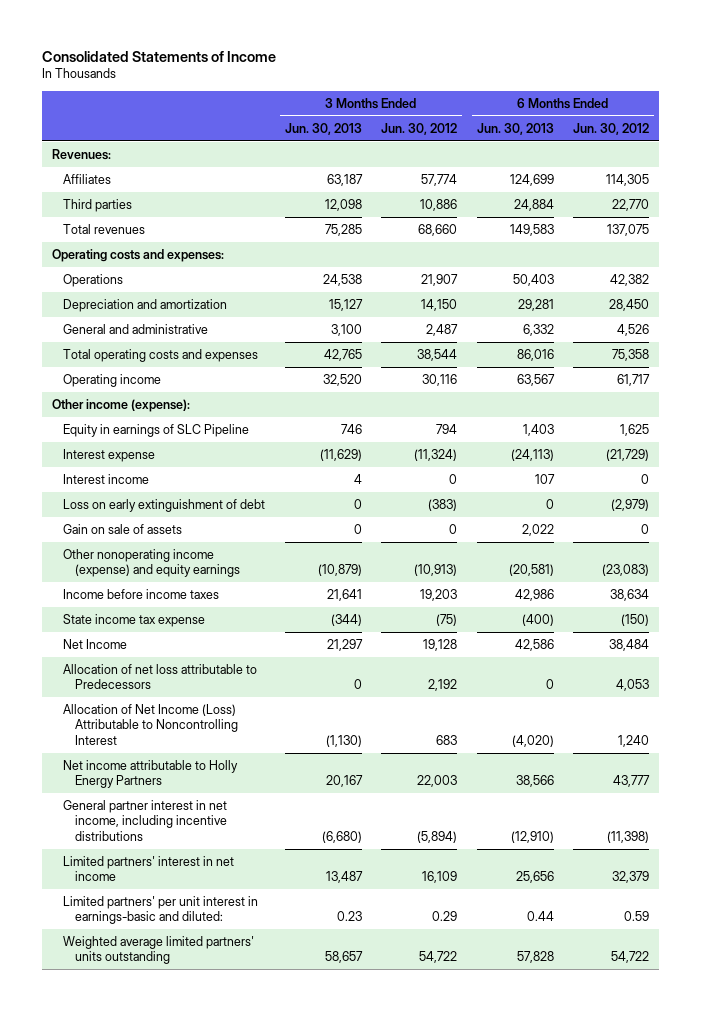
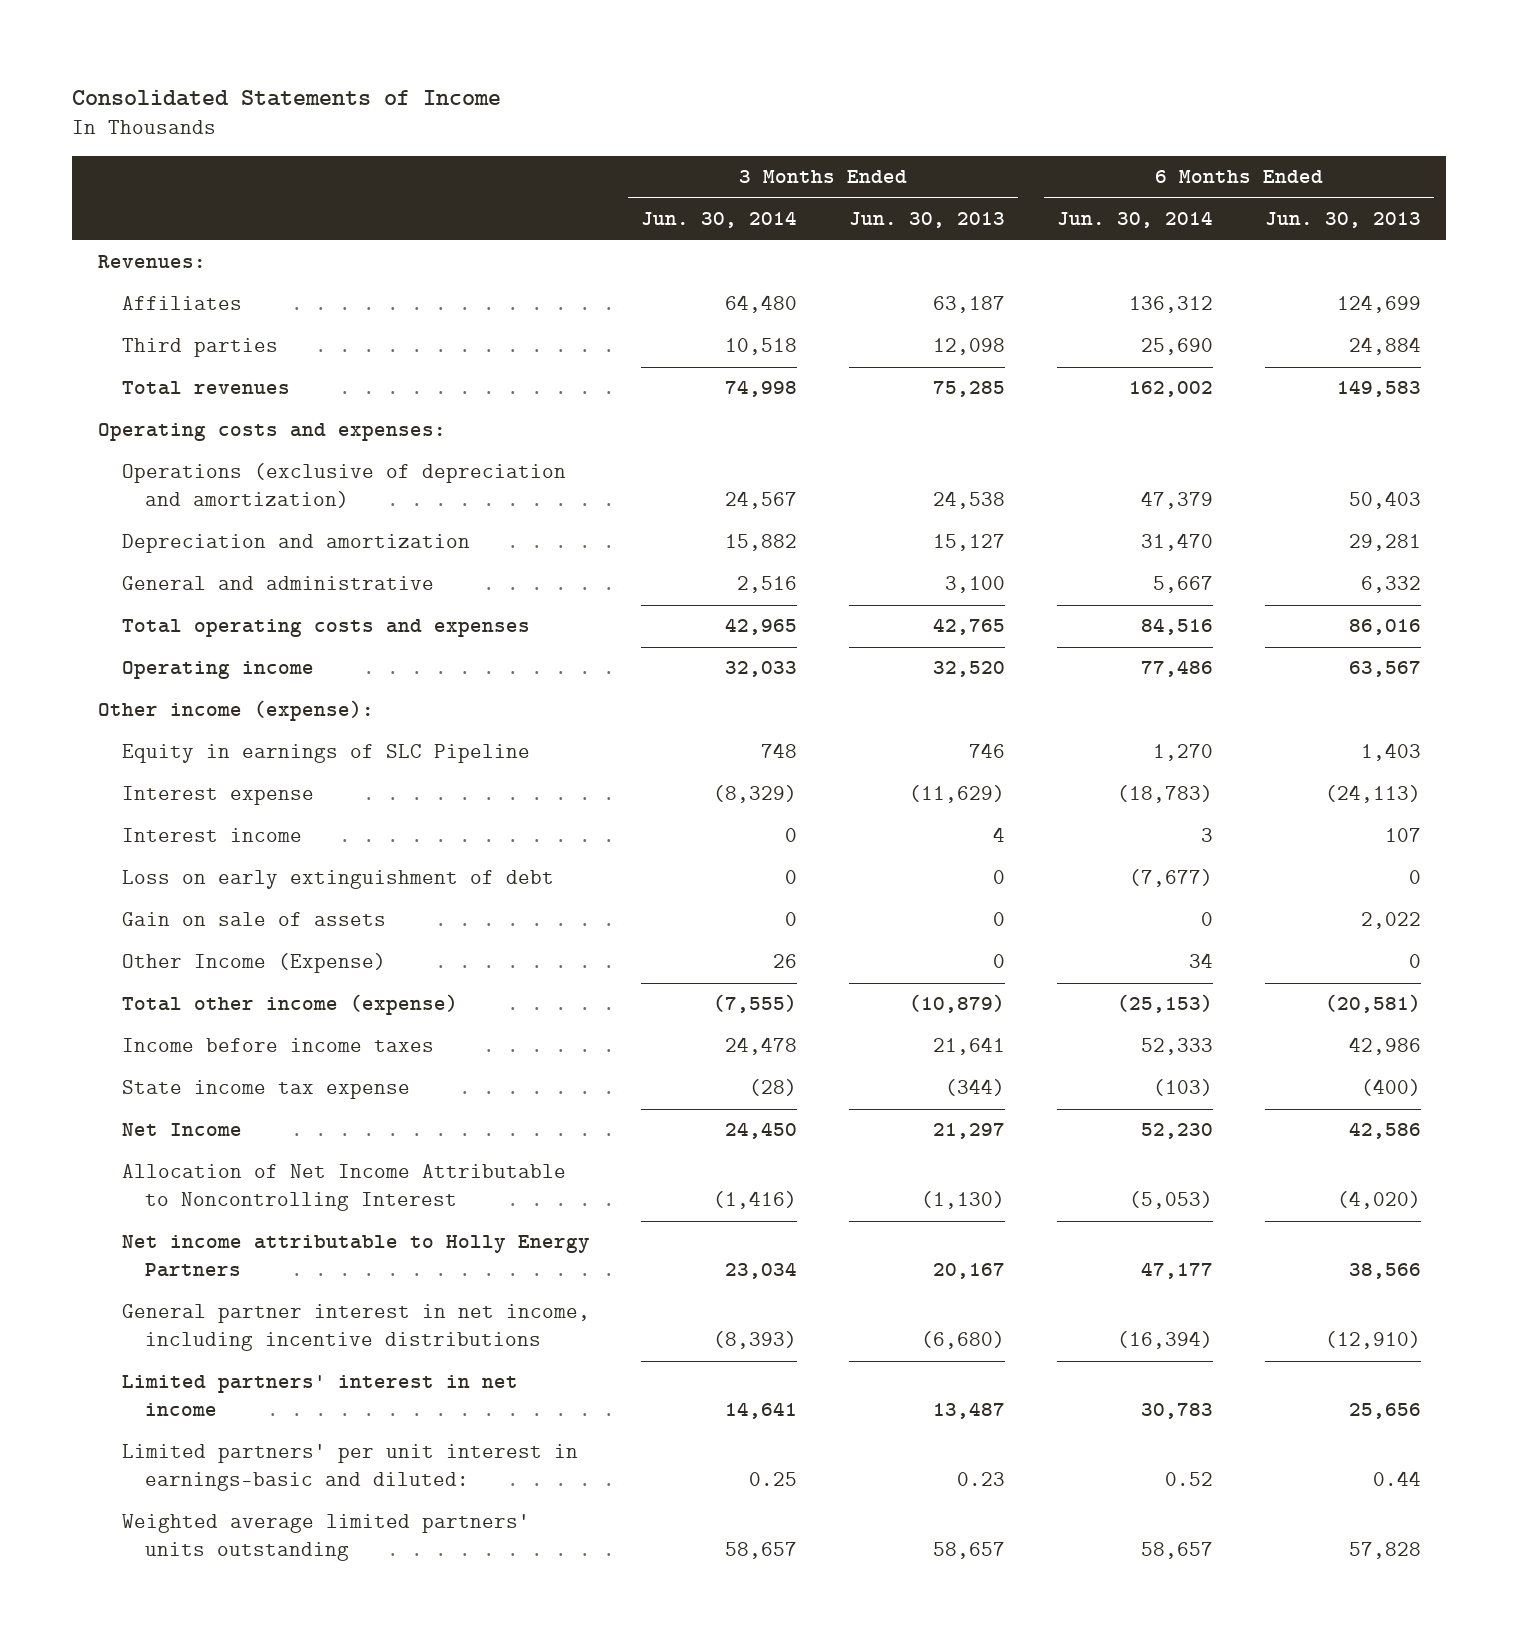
[381,123,458,136] Jun. 30, 2012 -> none
[573,123,650,136] Jun. 30, 2012 -> none
none -> [641,211,798,229] Jun. 30, 2014
none -> [1056,211,1213,229] Jun. 30, 2014
[63,274,124,288] Operations -> [121,463,566,509] Operations (exclusive of depreciation and amortization)
none -> [121,953,386,974] Other Income (Expense)
[63,549,240,578] Other nonoperating income (expense) and equity earnings -> [121,994,458,1016] Total other income (expense)
[63,664,258,690] Allocation of net loss attributable to Predecessors -> none
[63,704,238,745] Allocation of Net Income (Loss) Attributable to Noncontrolling Interest -> [121,1164,566,1212] Allocation of Net Income Attributable to Noncontrolling Interest

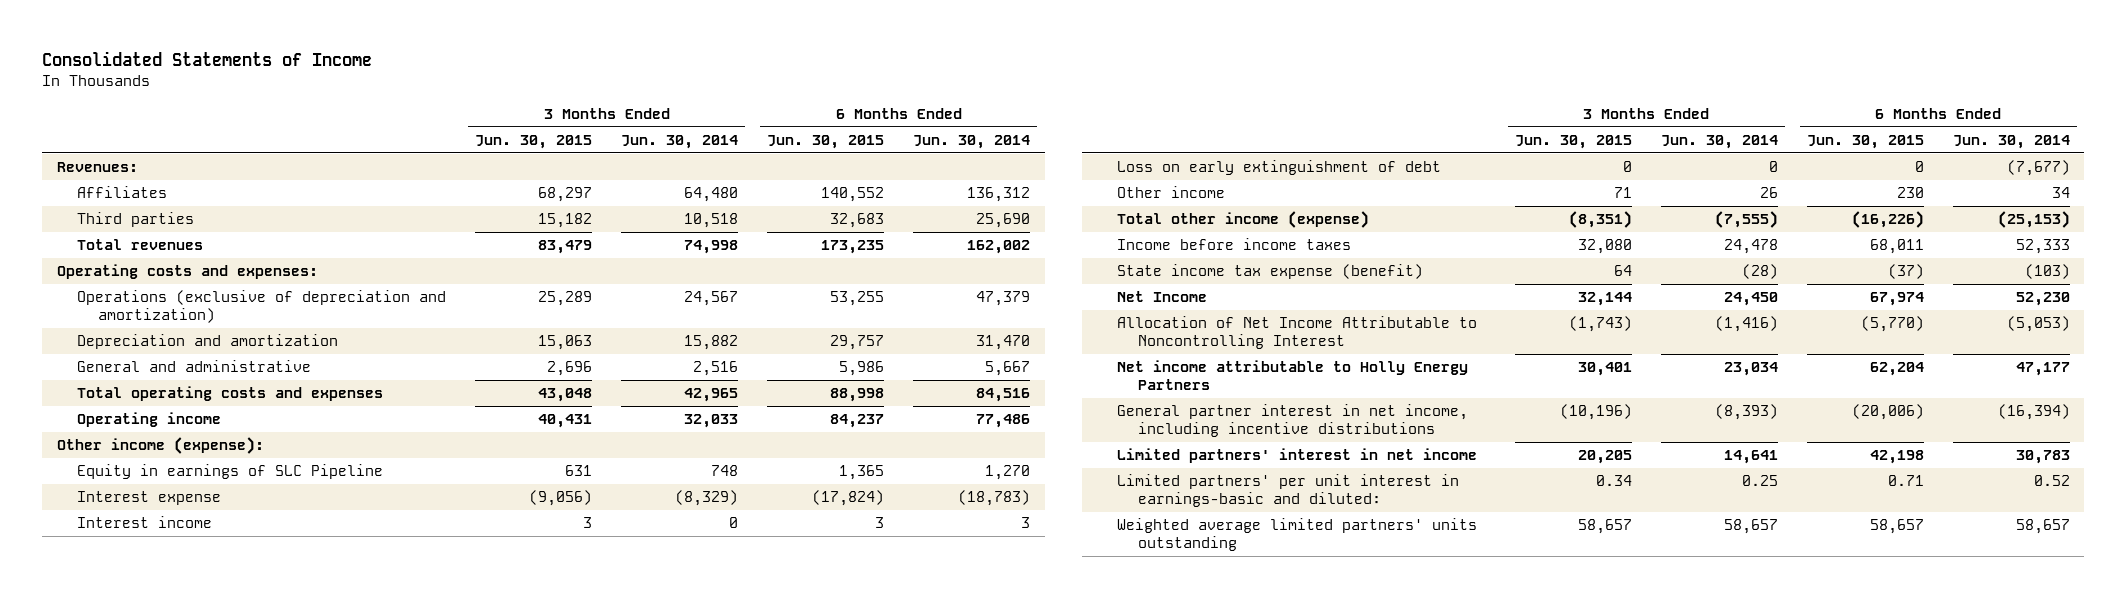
[849,212,1006,229] Jun. 30, 2013 -> none
[1264,212,1421,229] Jun. 30, 2013 -> none
none -> [475,134,593,149] Jun. 30, 2015
none -> [767,134,885,149] Jun. 30, 2015
[121,912,386,927] Gain on sale of assets -> none
[121,953,386,974] Other Income (Expense) -> [1117,186,1226,199] Other income
[121,1080,410,1100] State income tax expense -> [1117,264,1424,280] State income tax expense (benefit)

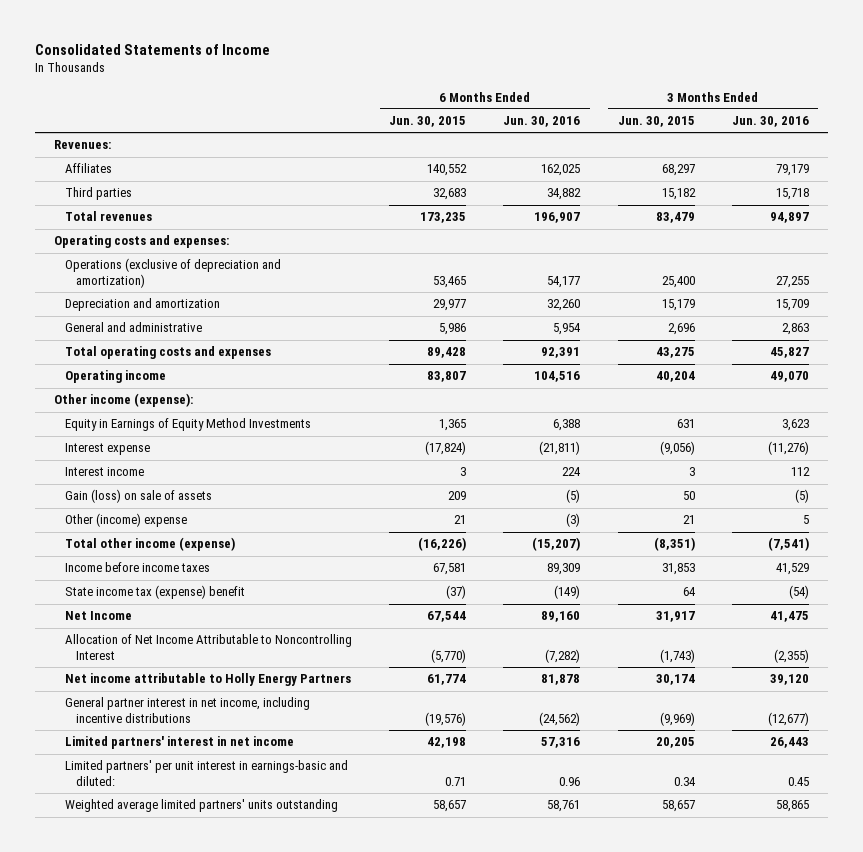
[621,134,739,149] Jun. 30, 2014 -> none
[913,134,1031,149] Jun. 30, 2014 -> none
none -> [503,116,581,128] Jun. 30, 2016
none -> [731,116,809,128] Jun. 30, 2016
[538,291,593,307] 25,289 -> [661,275,695,288] 25,400
[830,291,885,307] 53,255 -> [433,275,467,288] 53,465
[538,335,593,351] 15,063 -> [661,299,695,312] 15,179
[830,335,885,351] 29,757 -> [433,299,467,312] 29,977
[538,388,593,403] 43,048 -> [655,347,695,359] 43,275
[830,388,885,403] 88,998 -> [427,347,467,359] 89,428
[538,414,593,429] 40,431 -> [655,371,695,383] 40,204
[830,414,885,429] 84,237 -> [427,371,467,383] 83,807
[77,464,384,480] Equity in earnings of SLC Pipeline -> [64,418,311,432] Equity in Earnings of Equity Method Investments
[1117,160,1442,176] Loss on early extinguishment of debt -> none
none -> [64,489,212,504] Gain (loss) on sale of assets
[1117,186,1226,199] Other income -> [64,513,187,528] Other (income) expense
[1614,187,1633,199] 71 -> [682,515,695,525] 21
[1896,187,1924,199] 230 -> [454,515,467,525] 21
[1578,239,1633,255] 32,080 -> [661,563,695,576] 31,853
[1869,239,1924,255] 68,011 -> [433,563,467,576] 67,581
[1117,264,1424,280] State income tax expense (benefit) -> [64,585,245,600] State income tax (expense) benefit
[1578,292,1633,307] 32,144 -> [655,611,695,623] 31,917
[1869,292,1924,307] 67,974 -> [427,611,467,623] 67,544
[1578,362,1633,377] 30,401 -> [655,674,695,686] 30,174
[1869,362,1924,377] 62,204 -> [427,674,467,686] 61,774
[1560,404,1633,421] (10,196) -> [659,711,695,726] (9,969)
[1851,404,1924,421] (20,006) -> [425,711,467,726] (19,576)

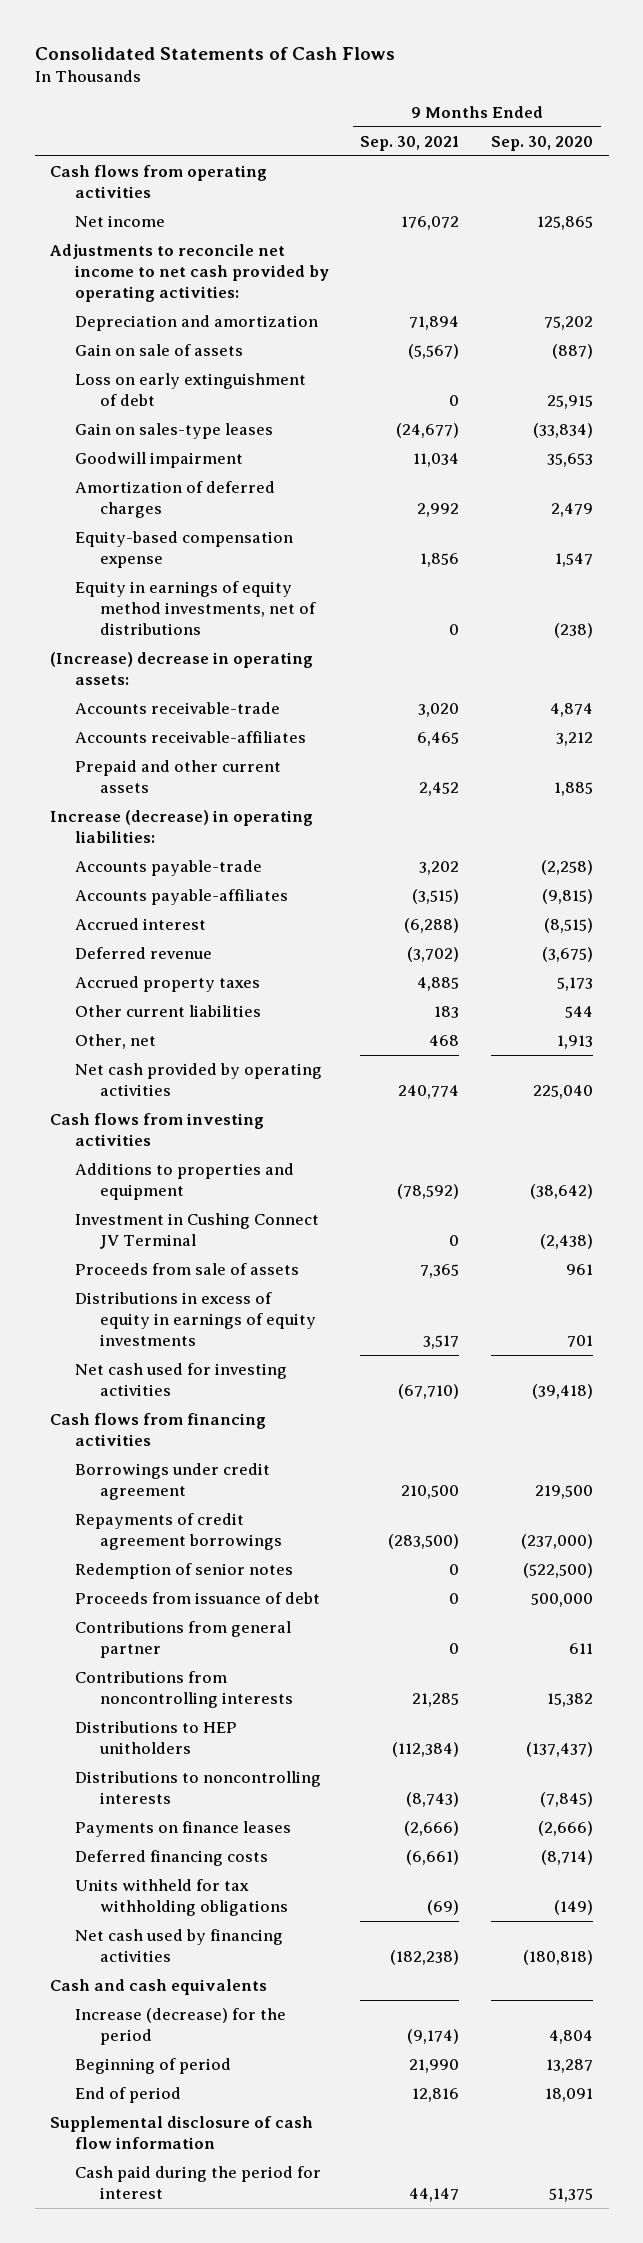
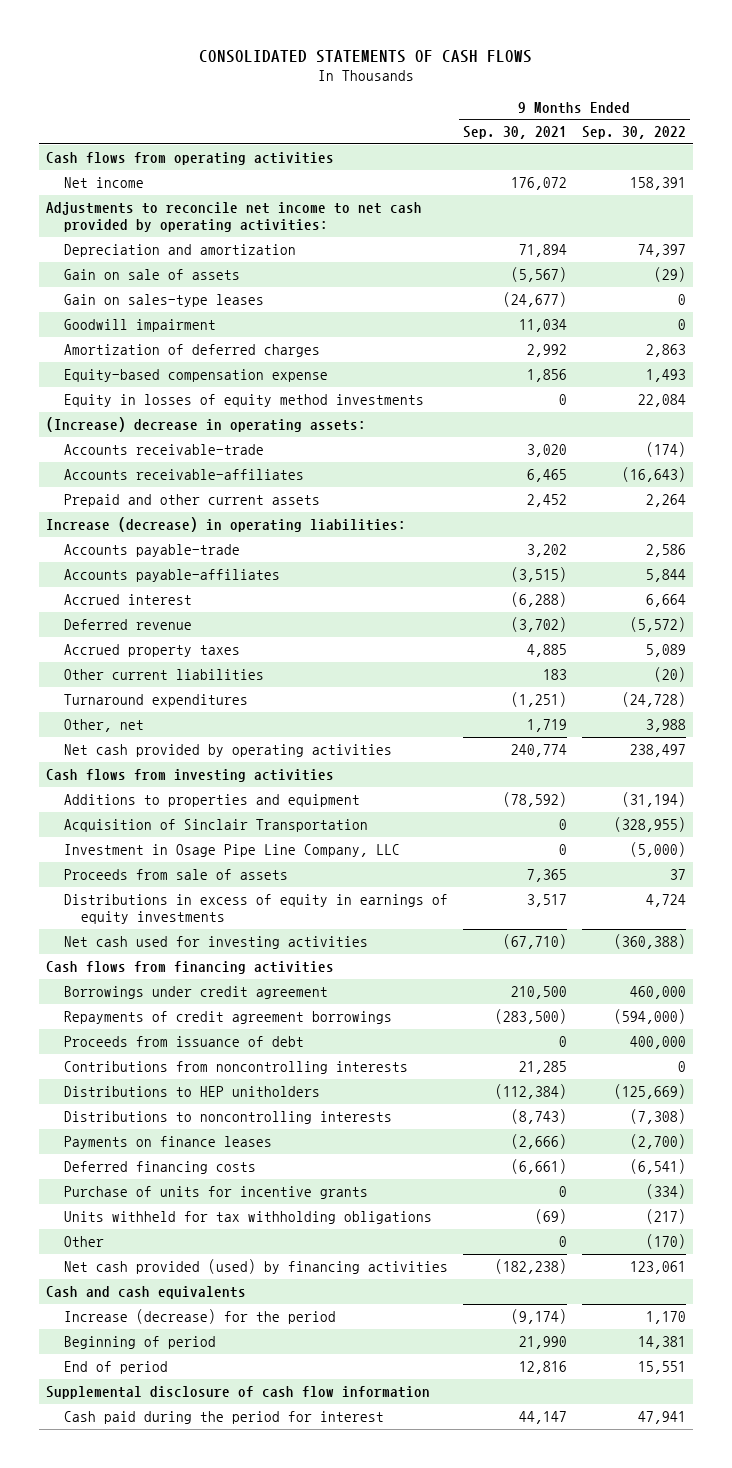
[34,46,395,60] Consolidated Statements of Cash Flows -> [199,50,533,64] CONSOLIDATED STATEMENTS OF CASH FLOWS
[490,135,593,151] Sep. 30, 2020 -> none
none -> [581,126,686,140] Sep. 30, 2022
[74,372,306,406] Loss on early extinguishment of debt -> none
[74,580,316,635] Equity in earnings of equity method investments, net of distributions -> [63,393,424,407] Equity in losses of equity method investments
none -> [63,693,248,707] Turnaround expenditures
[429,1034,460,1046] 468 -> [526,718,567,732] 1,719
[74,1212,319,1249] Investment in Cushing Connect JV Terminal -> none
none -> [63,818,368,832] Acquisition of Sinclair Transportation
none -> [63,843,400,857] Investment in Osage Pipe Line Company, LLC
[74,1562,293,1579] Redemption of senior notes -> none
[74,1620,291,1658] Contributions from general partner -> none
none -> [63,1185,368,1199] Purchase of units for incentive grants
none -> [63,1235,104,1247] Other
[74,1928,283,1962] Net cash used by financing activities -> [63,1258,448,1274] Net cash provided (used) by financing activities

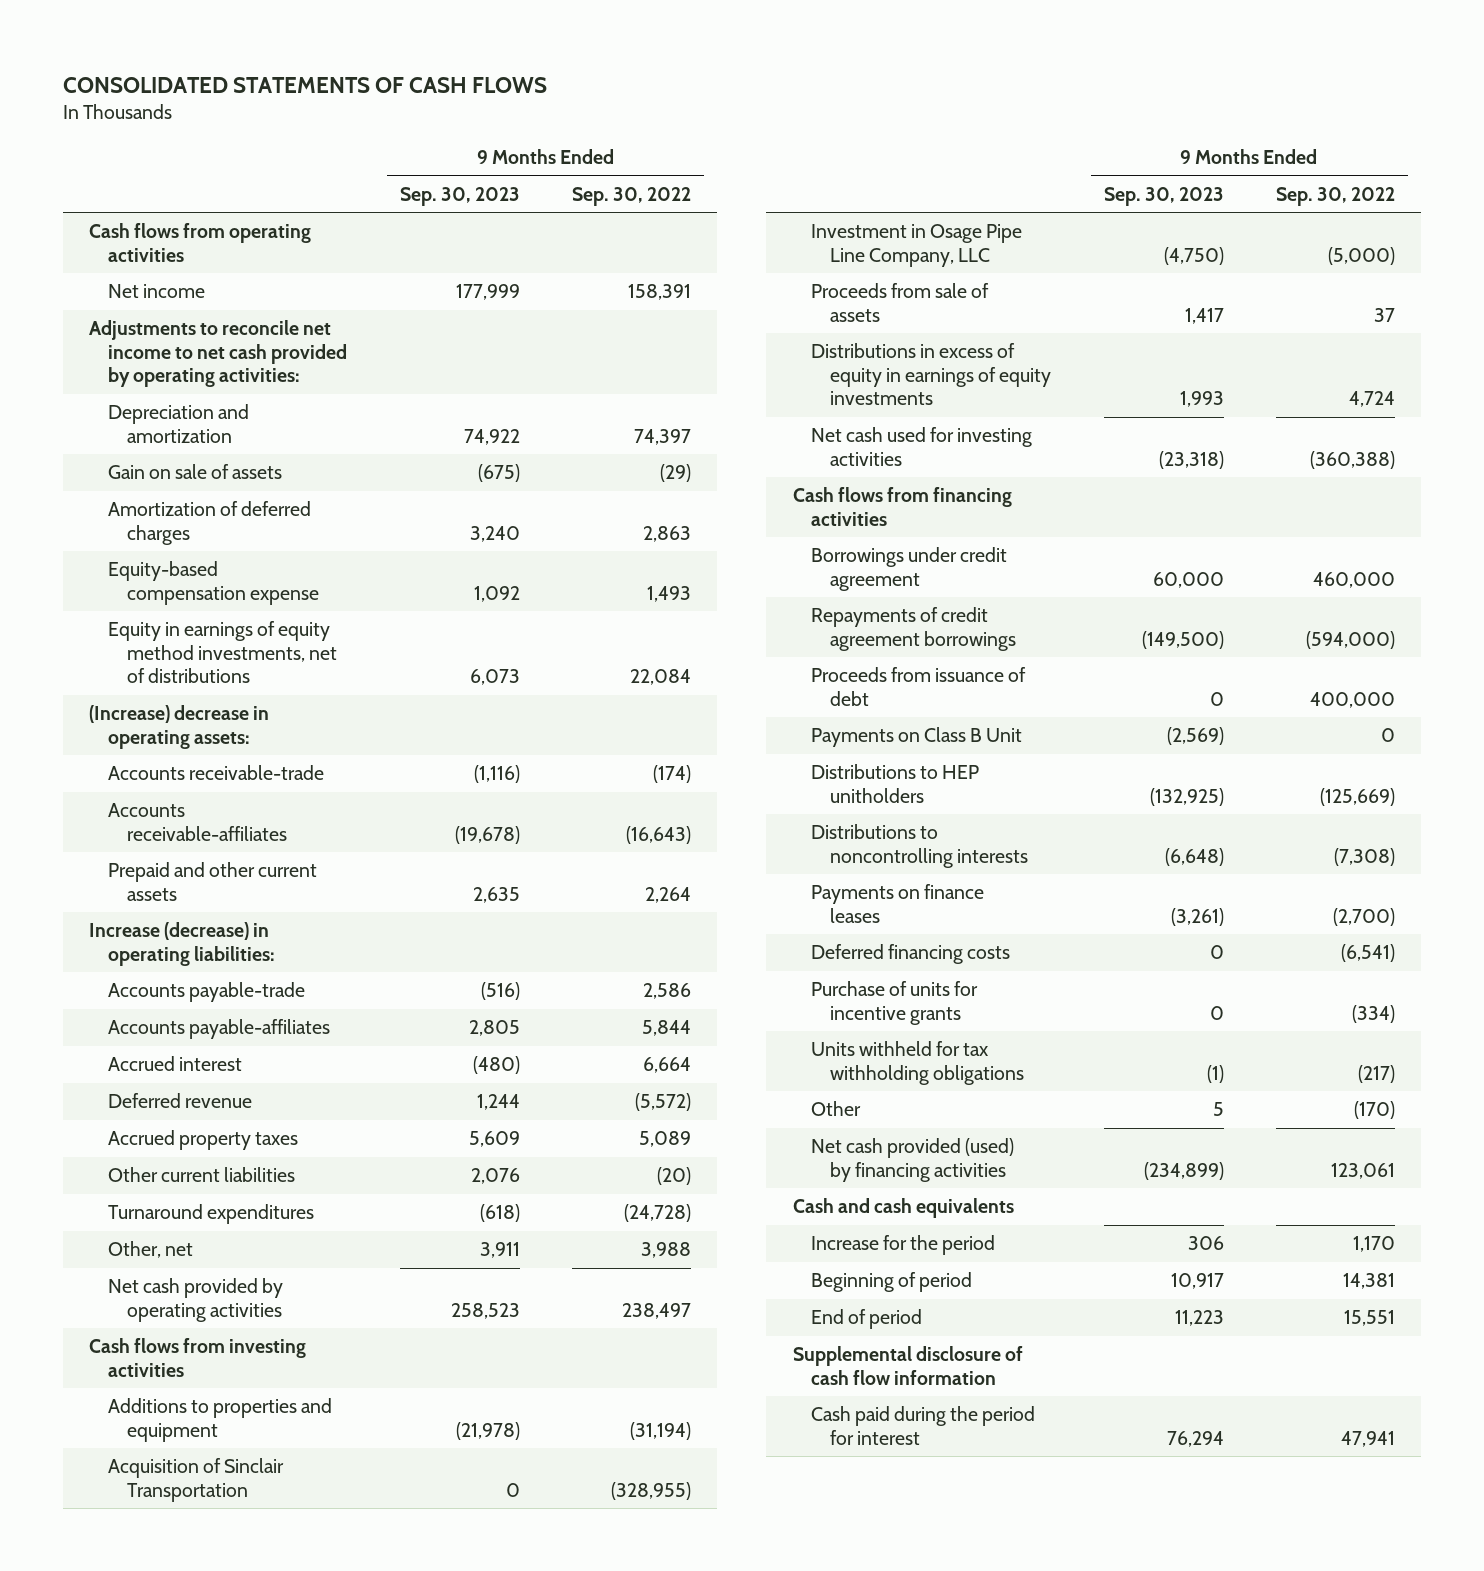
[462,126,567,140] Sep. 30, 2021 -> none
none -> [399,186,520,206] Sep. 30, 2023
[63,293,264,307] Gain on sales-type leases -> none
[63,318,216,332] Goodwill impairment -> none
[63,393,424,407] Equity in losses of equity method investments -> [107,621,337,684] Equity in earnings of equity method investments, net of distributions
[63,1060,408,1074] Contributions from noncontrolling interests -> none
none -> [811,727,1023,748] Payments on Class B Unit
[63,1308,336,1324] Increase (decrease) for the period -> [811,1235,996,1256] Increase for the period

